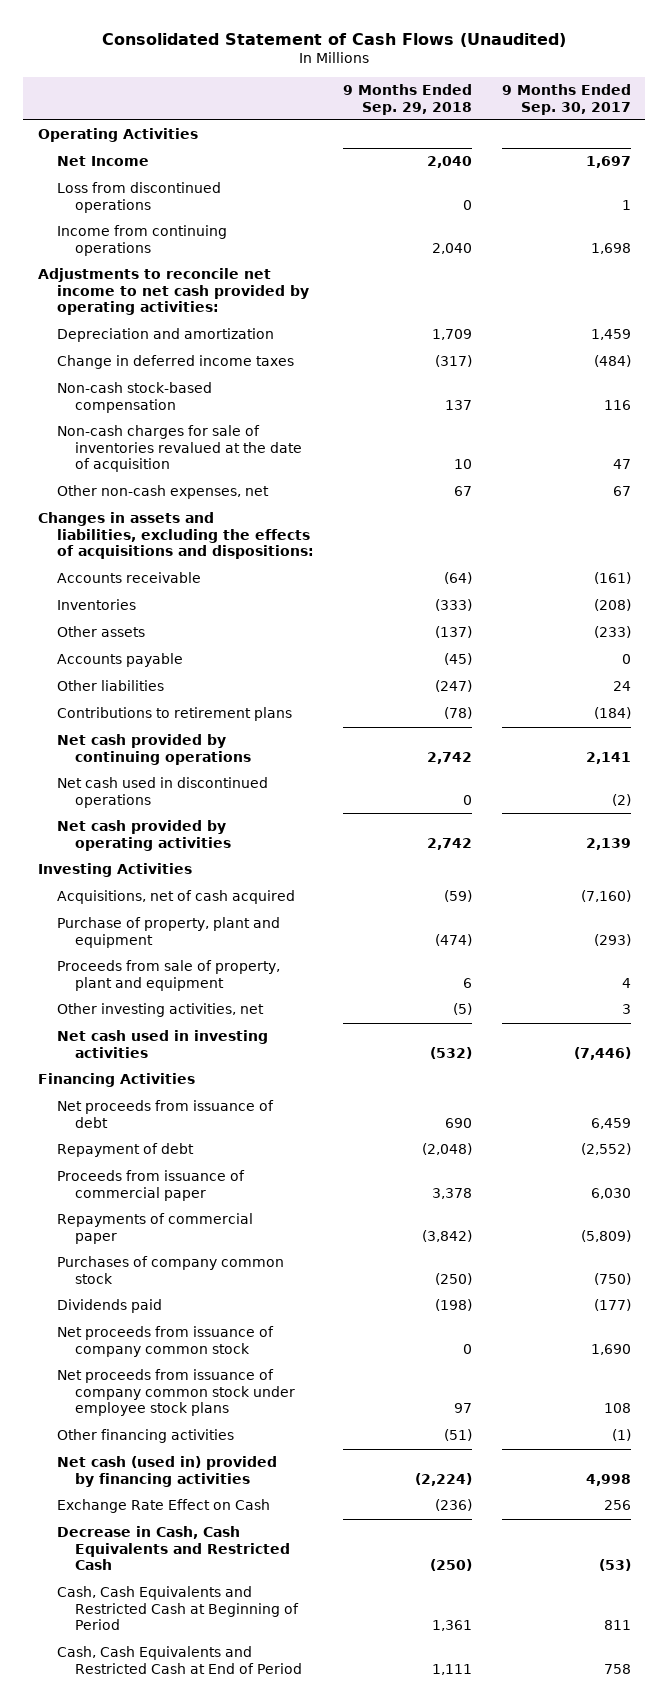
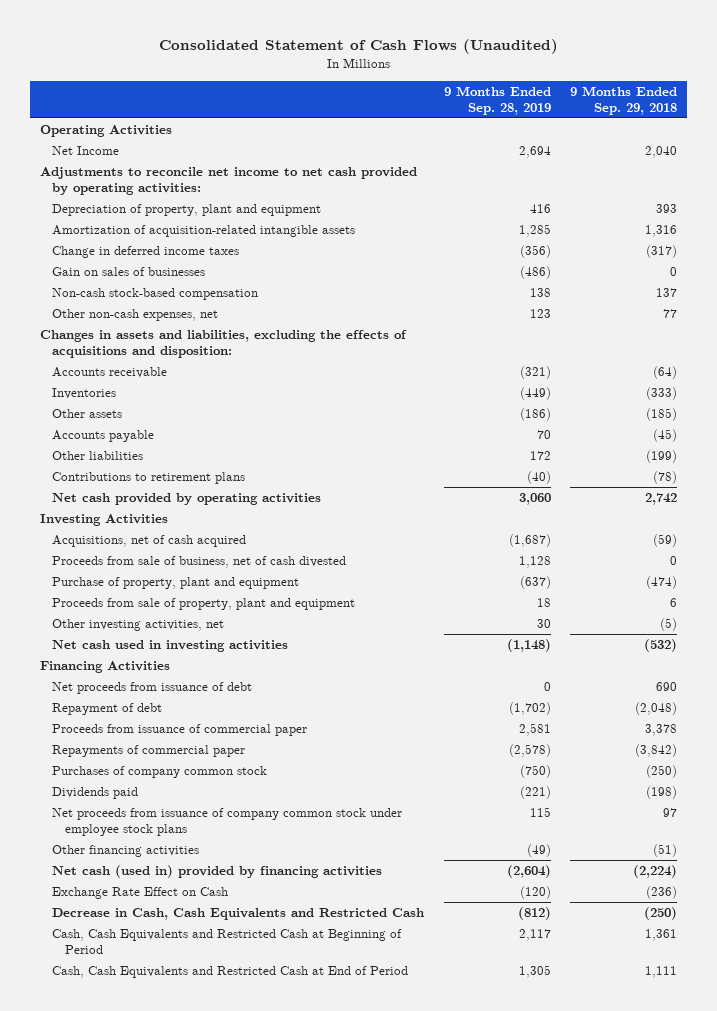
[501,84,631,115] 9 Months Ended Sep. 30, 2017 -> none
none -> [443,86,551,115] 9 Months Ended Sep. 28, 2019
[56,182,221,213] Loss from discontinued operations -> none
[56,225,227,256] Income from continuing operations -> none
[56,328,274,343] Depreciation and amortization -> none
none -> [52,203,322,216] Depreciation of property, plant and equipment
none -> [52,224,356,237] Amortization of acquisition-related intangible assets
none -> [52,266,206,276] Gain on sales of businesses
[56,425,303,473] Non-cash charges for sale of inventories revalued at the date of acquisition -> none
[454,486,473,497] 67 -> [663,308,678,318] 77
[37,512,314,560] Changes in assets and liabilities, excluding the effects of acquisitions and dispositions: -> [39,329,407,358] Changes in assets and liabilities, excluding the effects of acquisitions and disposition:
[435,626,473,639] (137) -> [646,407,678,421] (185)
[435,680,473,693] (247) -> [646,449,678,463] (199)
[56,734,252,765] Net cash provided by continuing operations -> none
[56,777,268,808] Net cash used in discontinued operations -> none
none -> [52,555,347,568] Proceeds from sale of business, net of cash divested
[56,1326,274,1357] Net proceeds from issuance of company common stock -> none

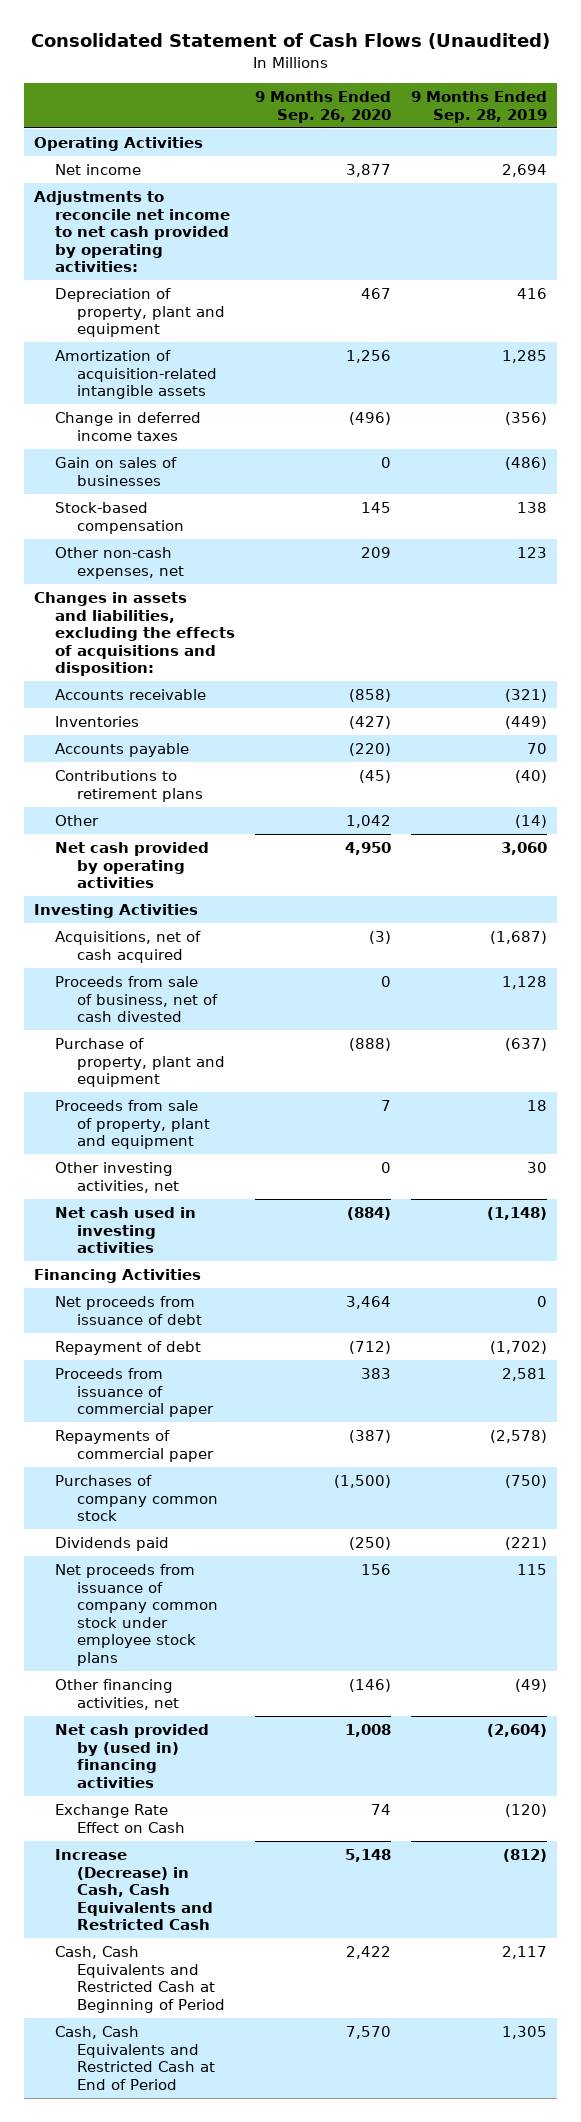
[570,86,678,115] 9 Months Ended Sep. 29, 2018 -> none
none -> [255,91,392,123] 9 Months Ended Sep. 26, 2020
[52,145,120,155] Net Income -> [55,164,142,176] Net income
[52,287,259,300] Non-cash stock-based compensation -> [55,502,184,534] Stock-based compensation
[52,408,123,418] Other assets -> none
[52,450,144,460] Other liabilities -> none
none -> [55,815,100,827] Other
[52,844,200,857] Other financing activities -> [55,1679,179,1710] Other financing activities, net
[52,864,383,878] Net cash (used in) provided by financing activities -> [55,1724,210,1788] Net cash provided by (used in) financing activities
[52,907,425,920] Decrease in Cash, Cash Equivalents and Restricted Cash -> [55,1849,213,1931] Increase (Decrease) in Cash, Cash Equivalents and Restricted Cash

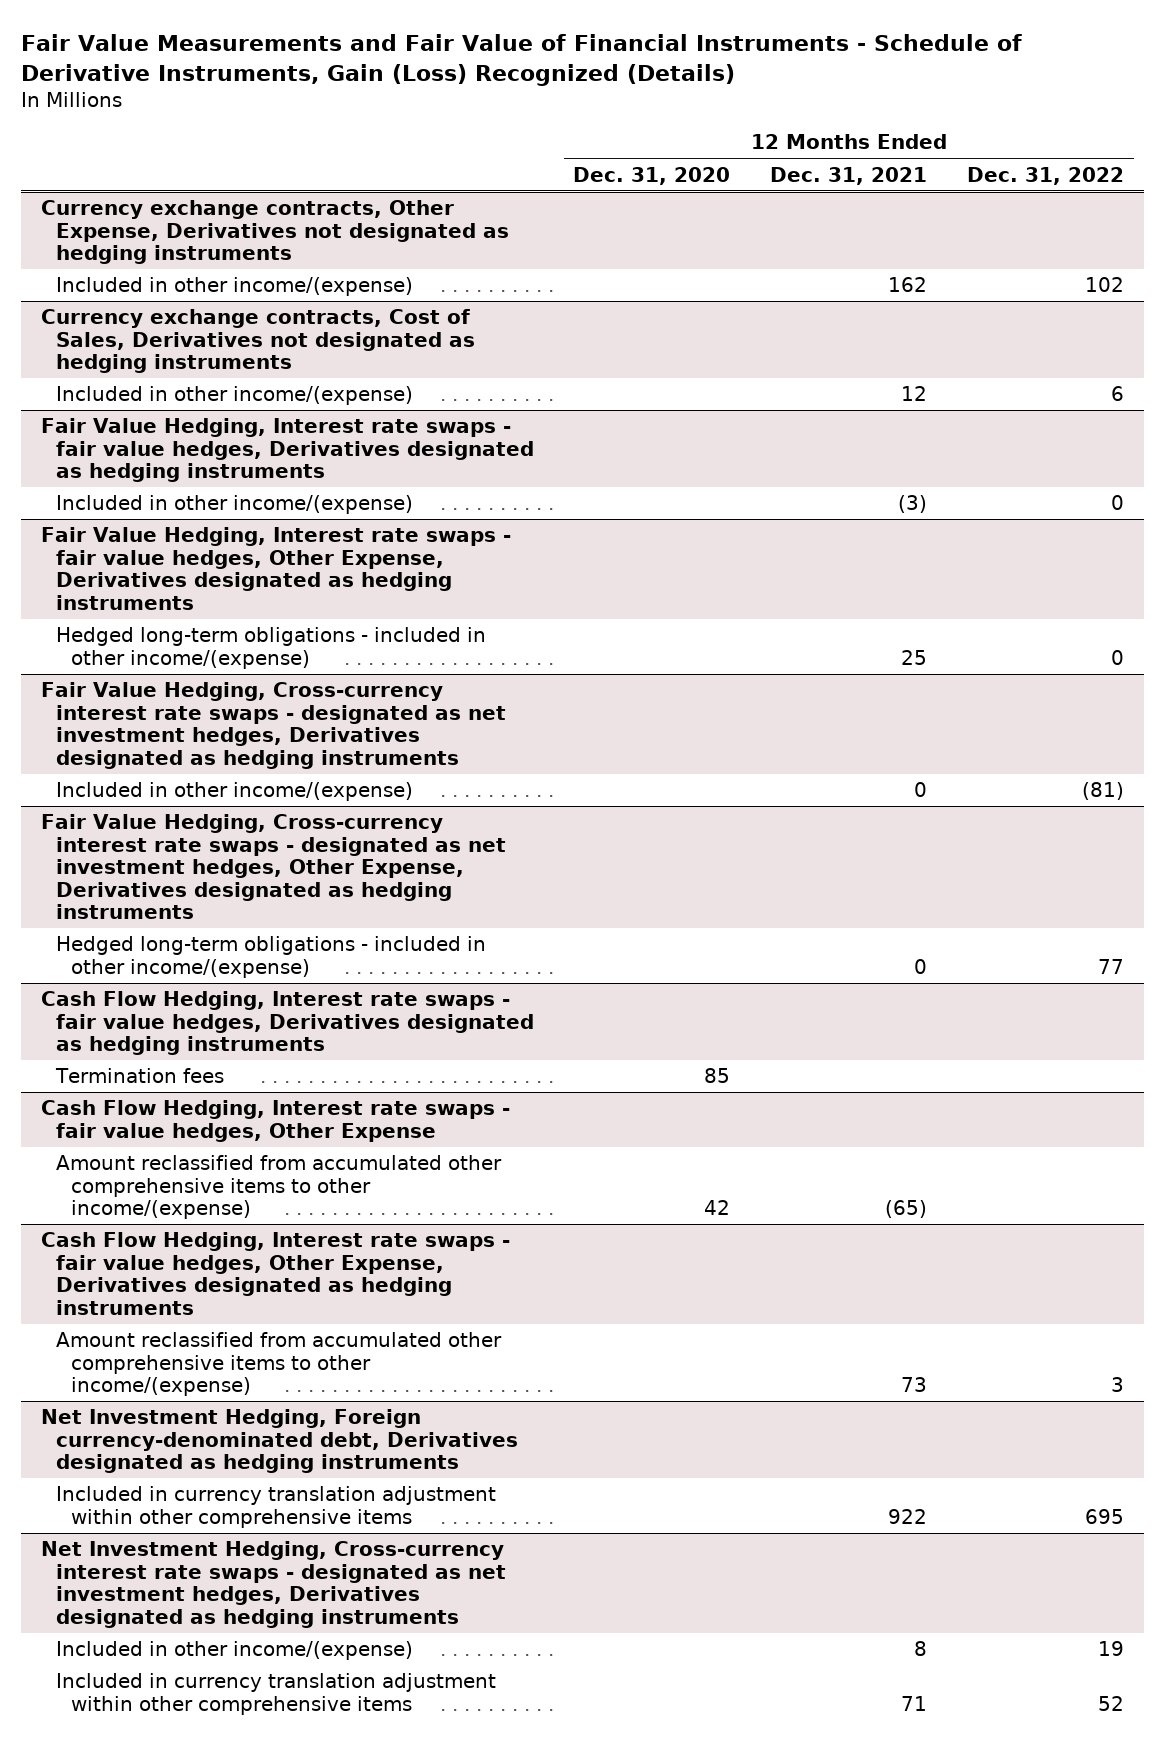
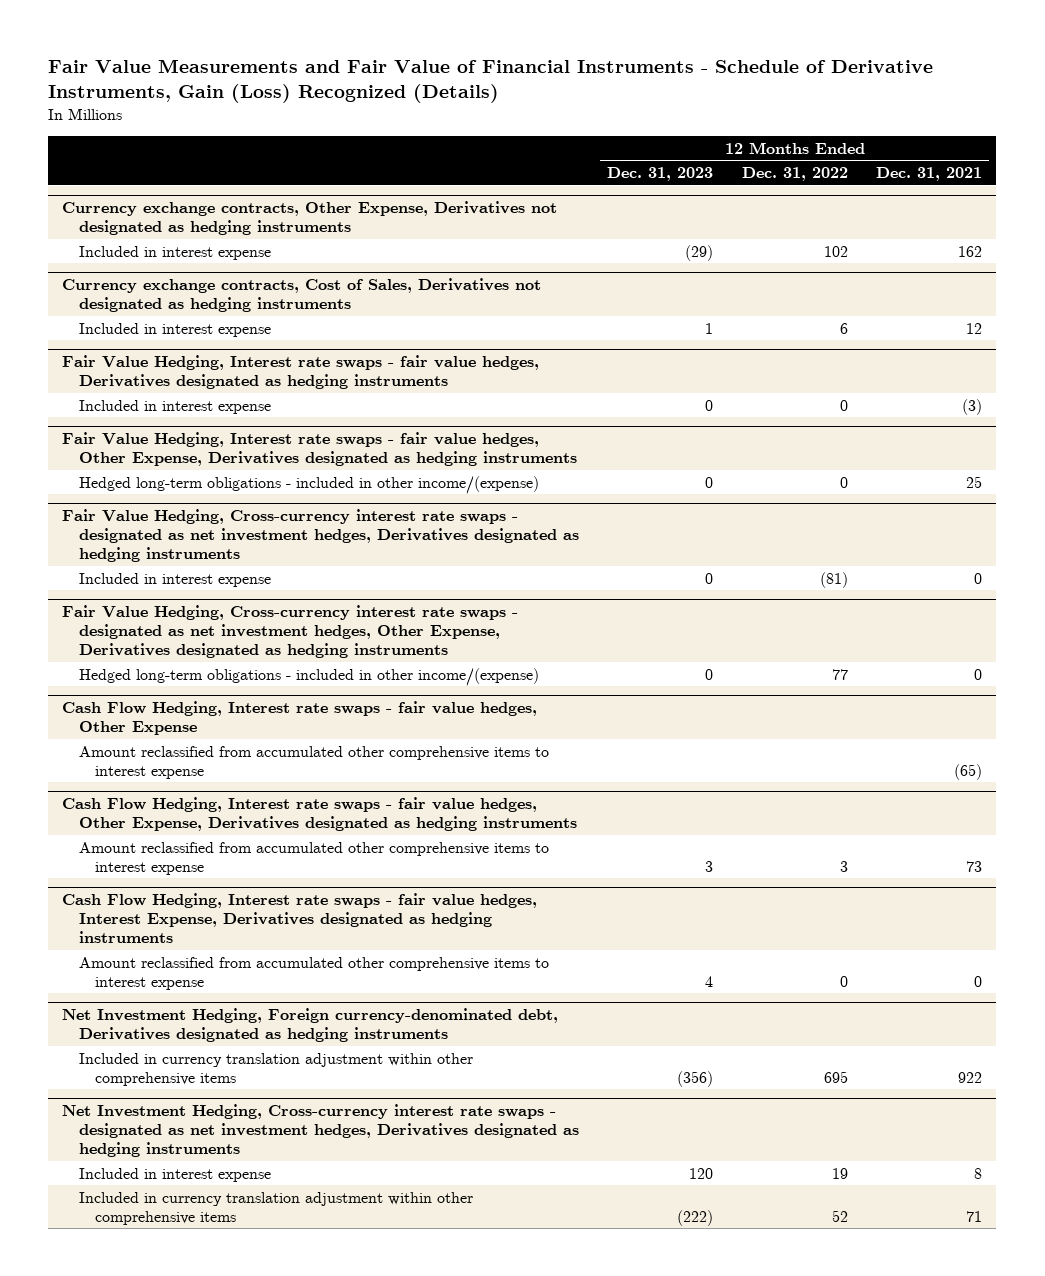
[573,166,731,185] Dec. 31, 2020 -> none
none -> [607,167,714,182] Dec. 31, 2023
[55,277,413,297] Included in other income/(expense) -> [78,245,271,260] Included in interest expense
[55,386,413,406] Included in other income/(expense) -> [78,322,271,337] Included in interest expense
[55,495,413,515] Included in other income/(expense) -> [78,399,271,414] Included in interest expense
[55,782,413,802] Included in other income/(expense) -> [78,572,271,587] Included in interest expense
[40,991,534,1056] Cash Flow Hedging, Interest rate swaps - fair value hedges, Derivatives designated as hedging instruments -> none
[54,1068,224,1084] Termination fees -> none
[55,1155,502,1220] Amount reclassified from accumulated other comprehensive items to other income/(expense) -> [78,745,549,779] Amount reclassified from accumulated other comprehensive items to interest expense
[55,1332,502,1397] Amount reclassified from accumulated other comprehensive items to other income/(expense) -> [78,841,549,875] Amount reclassified from accumulated other comprehensive items to interest expense
none -> [62,893,538,944] Cash Flow Hedging, Interest rate swaps - fair value hedges, Interest Expense, Derivatives designated as hedging instruments
none -> [78,956,549,990] Amount reclassified from accumulated other comprehensive items to interest expense
[55,1641,413,1661] Included in other income/(expense) -> [78,1167,271,1182] Included in interest expense

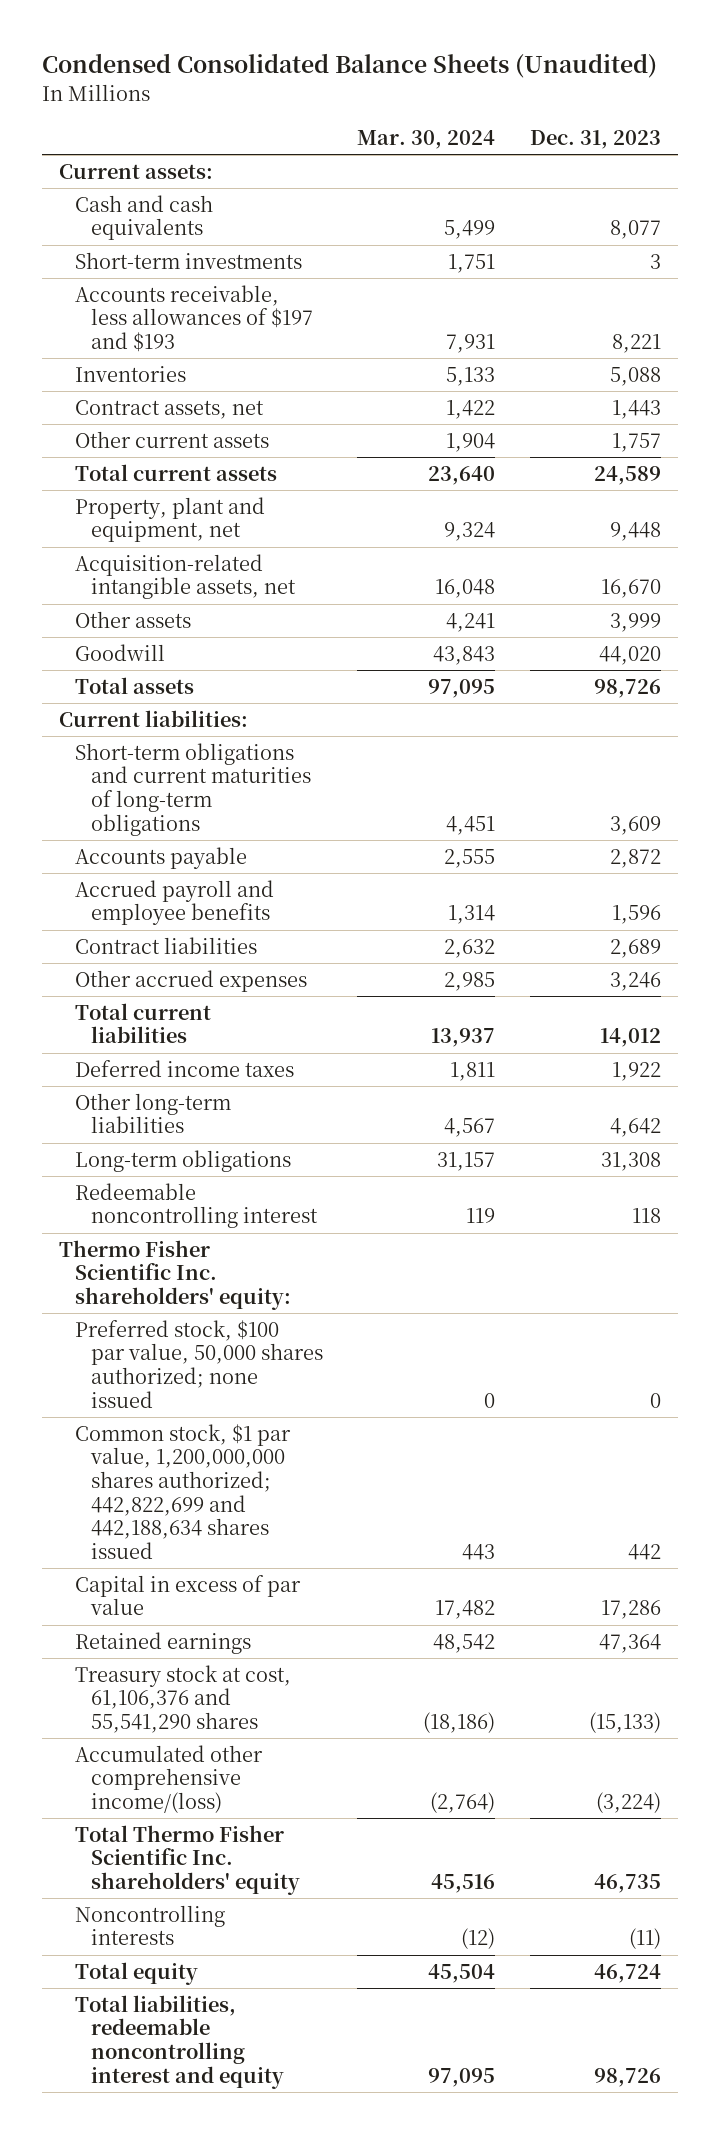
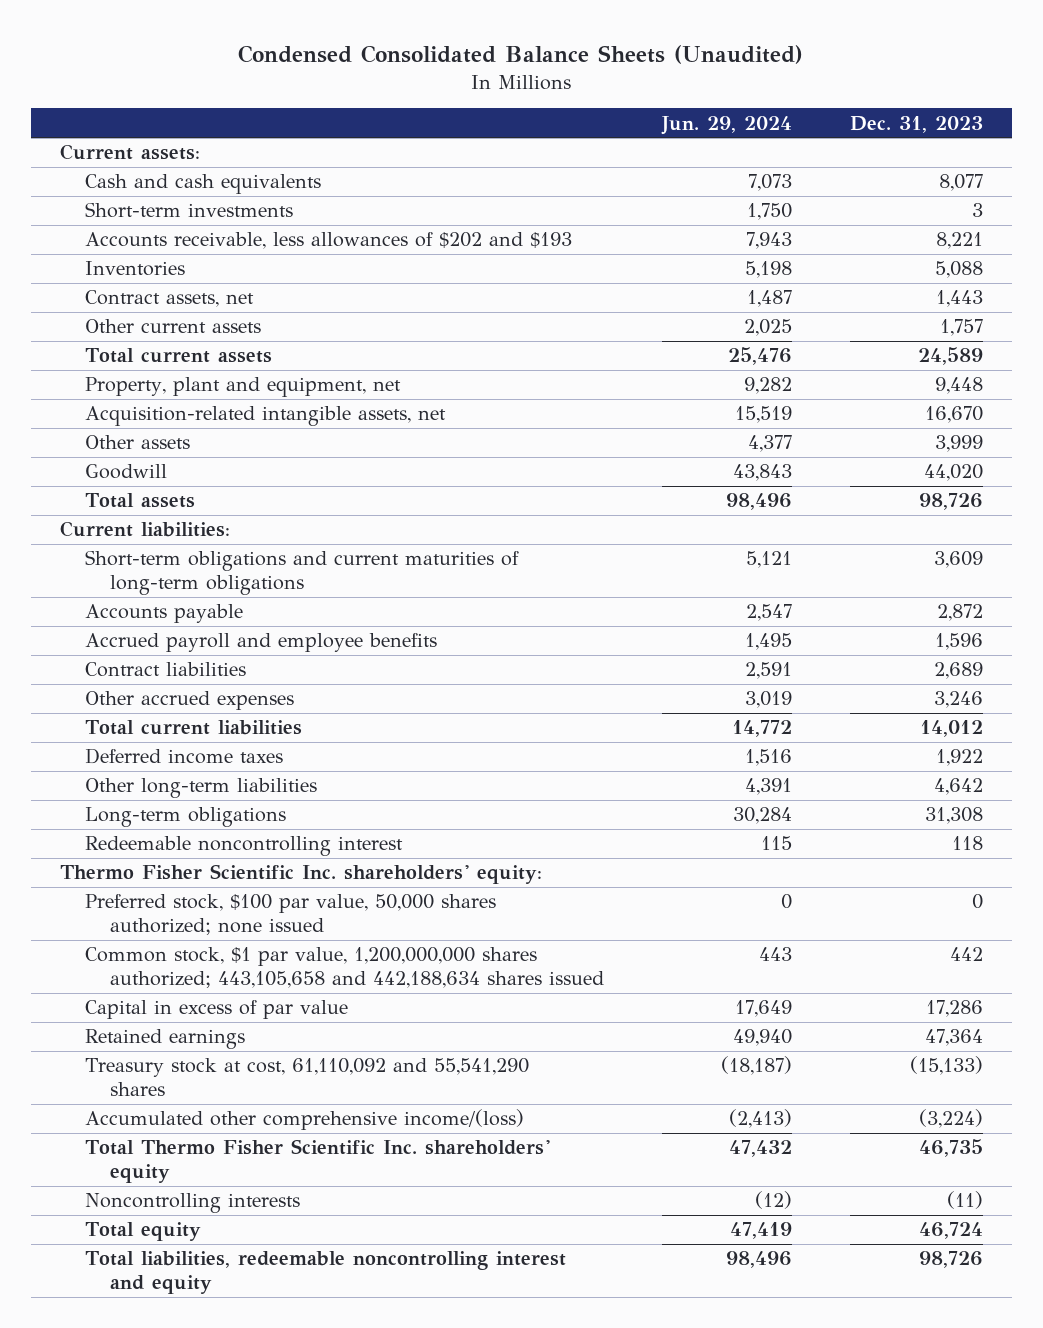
[357,129,496,149] Mar. 30, 2024 -> none
none -> [660,115,792,135] Jun. 29, 2024
[74,284,313,352] Accounts receivable, less allowances of $197 and $193 -> [84,232,572,250] Accounts receivable, less allowances of $202 and $193
[74,1423,291,1559] Common stock, $1 par value, 1,200,000,000 shares authorized; 442,822,699 and 442,188,634 shares issued -> [84,947,604,989] Common stock, $1 par value, 1,200,000,000 shares authorized; 443,105,658 and 442,188,634 shares issued
[74,1664,291,1733] Treasury stock at cost, 61,106,376 and 55,541,290 shares -> [84,1058,529,1097] Treasury stock at cost, 61,110,092 and 55,541,290 shares

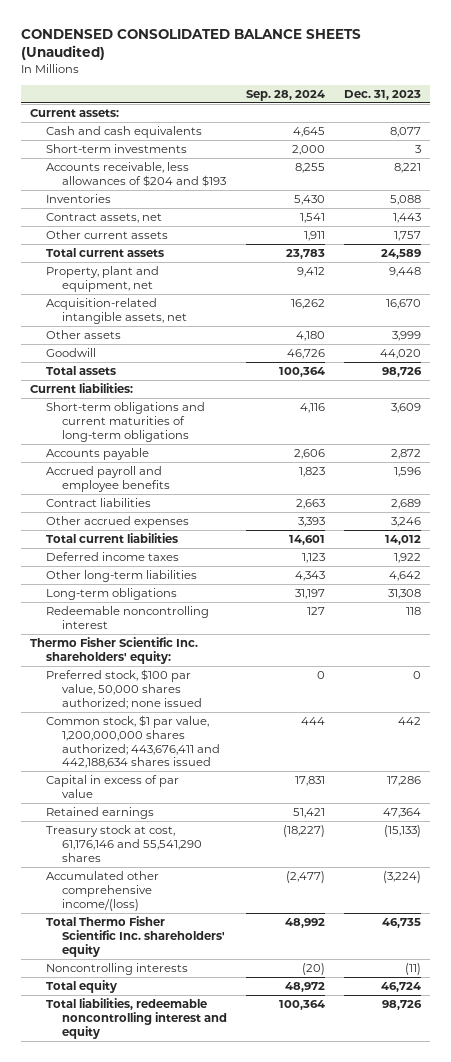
[238,44,804,64] Condensed Consolidated Balance Sheets (Unaudited) -> [20,29,361,61] CONDENSED CONSOLIDATED BALANCE SHEETS (Unaudited)
[660,115,792,135] Jun. 29, 2024 -> none
none -> [245,89,325,101] Sep. 28, 2024
[84,232,572,250] Accounts receivable, less allowances of $202 and $193 -> [46,162,226,187] Accounts receivable, less allowances of $204 and $193
[84,947,604,989] Common stock, $1 par value, 1,200,000,000 shares authorized; 443,105,658 and 442,188,634 shares issued -> [46,715,220,769] Common stock, $1 par value, 1,200,000,000 shares authorized; 443,676,411 and 442,188,634 shares issued
[84,1058,529,1097] Treasury stock at cost, 61,110,092 and 55,541,290 shares -> [46,825,202,862] Treasury stock at cost, 61,176,146 and 55,541,290 shares

